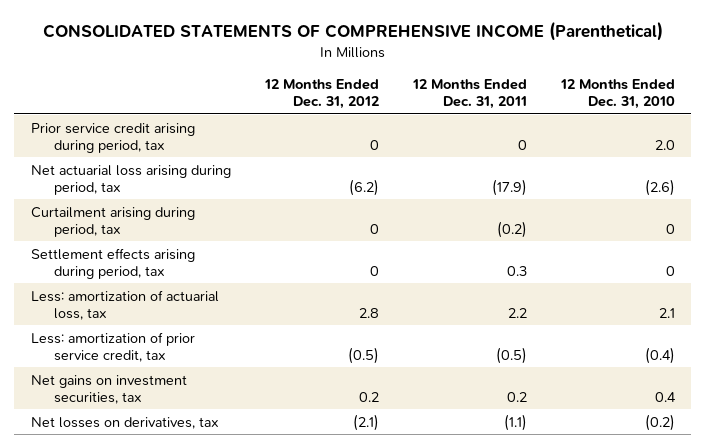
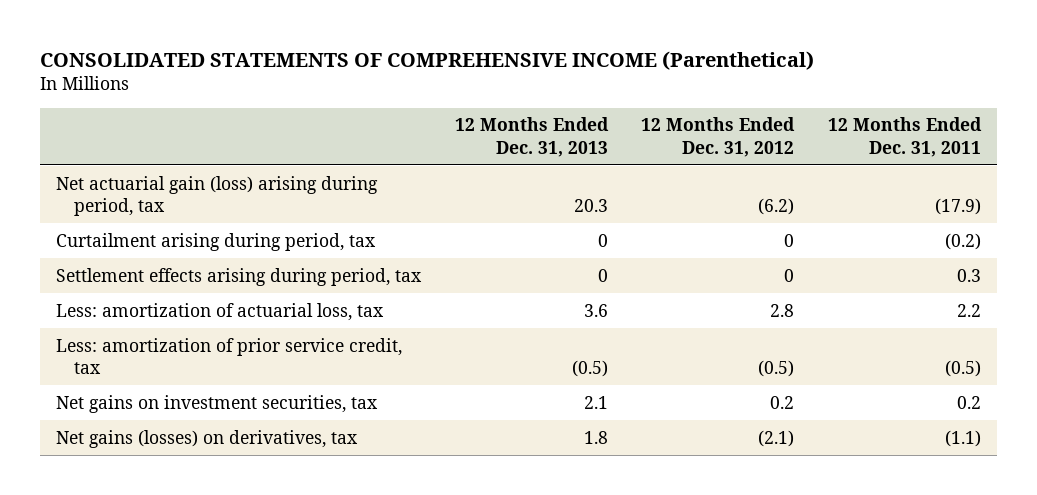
[559,78,675,110] 12 Months Ended Dec. 31, 2010 -> none
none -> [454,117,609,157] 12 Months Ended Dec. 31, 2013
[30,122,195,153] Prior service credit arising during period, tax -> none
[30,164,231,195] Net actuarial loss arising during period, tax -> [56,175,379,217] Net actuarial gain (loss) arising during period, tax
[30,416,219,429] Net losses on derivatives, tax -> [56,429,359,448] Net gains (losses) on derivatives, tax

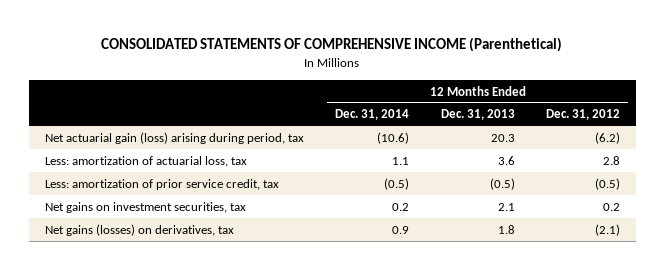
[827,117,982,157] 12 Months Ended Dec. 31, 2011 -> none
none -> [335,109,410,121] Dec. 31, 2014
[56,232,377,251] Curtailment arising during period, tax -> none
[56,267,423,286] Settlement effects arising during period, tax -> none

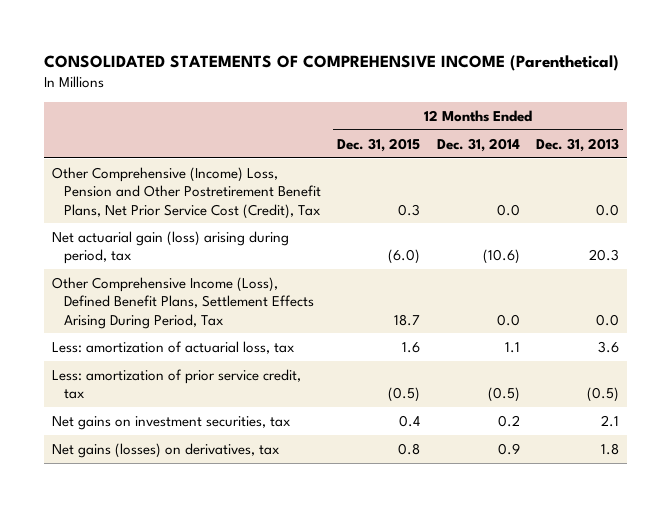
[546,109,621,121] Dec. 31, 2012 -> none
none -> [337,137,421,152] Dec. 31, 2015
none -> [52,166,321,219] Other Comprehensive (Income) Loss, Pension and Other Postretirement Benefit Plans, Net Prior Service Cost (Credit), Tax
none -> [52,276,314,329] Other Comprehensive Income (Loss), Defined Benefit Plans, Settlement Effects Arising During Period, Tax

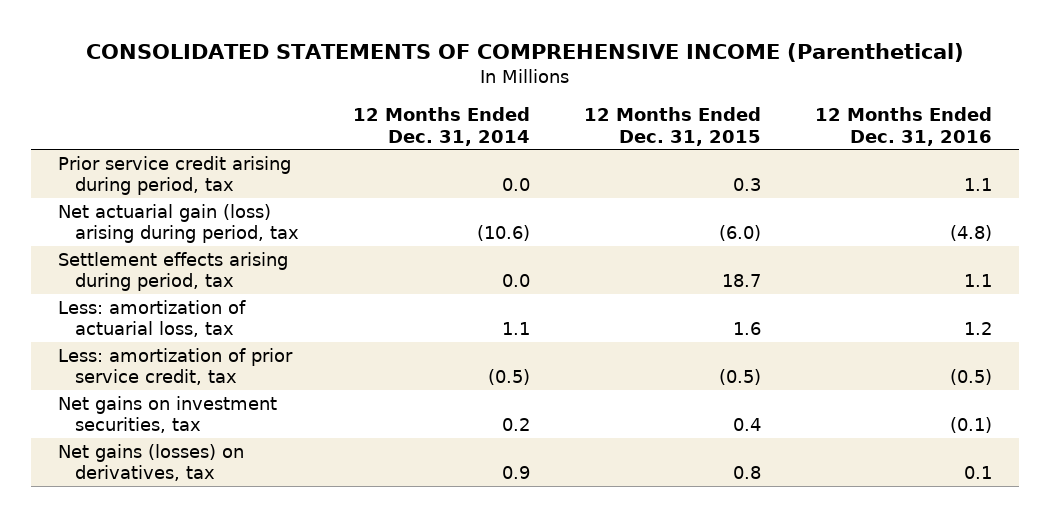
[535,137,619,152] Dec. 31, 2013 -> none
none -> [814,107,992,146] 12 Months Ended Dec. 31, 2016
[52,166,321,219] Other Comprehensive (Income) Loss, Pension and Other Postretirement Benefit Plans, Net Prior Service Cost (Credit), Tax -> [57,155,291,196] Prior service credit arising during period, tax
[52,276,314,329] Other Comprehensive Income (Loss), Defined Benefit Plans, Settlement Effects Arising During Period, Tax -> [57,251,288,292] Settlement effects arising during period, tax

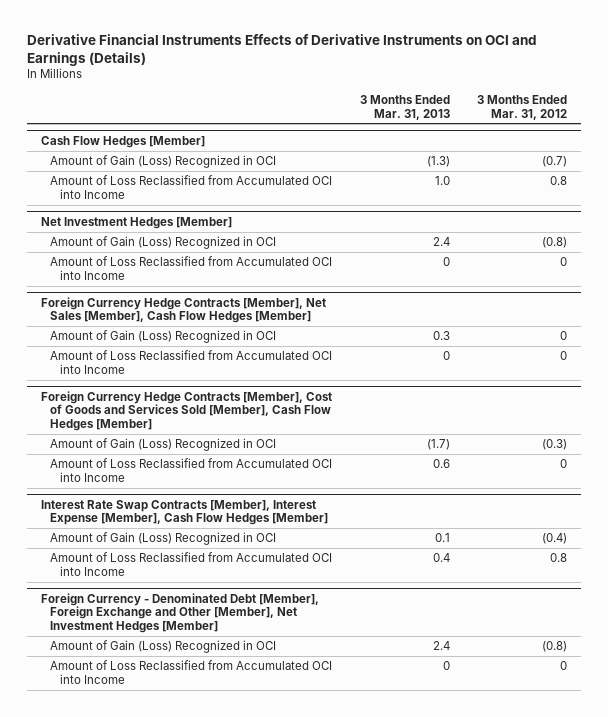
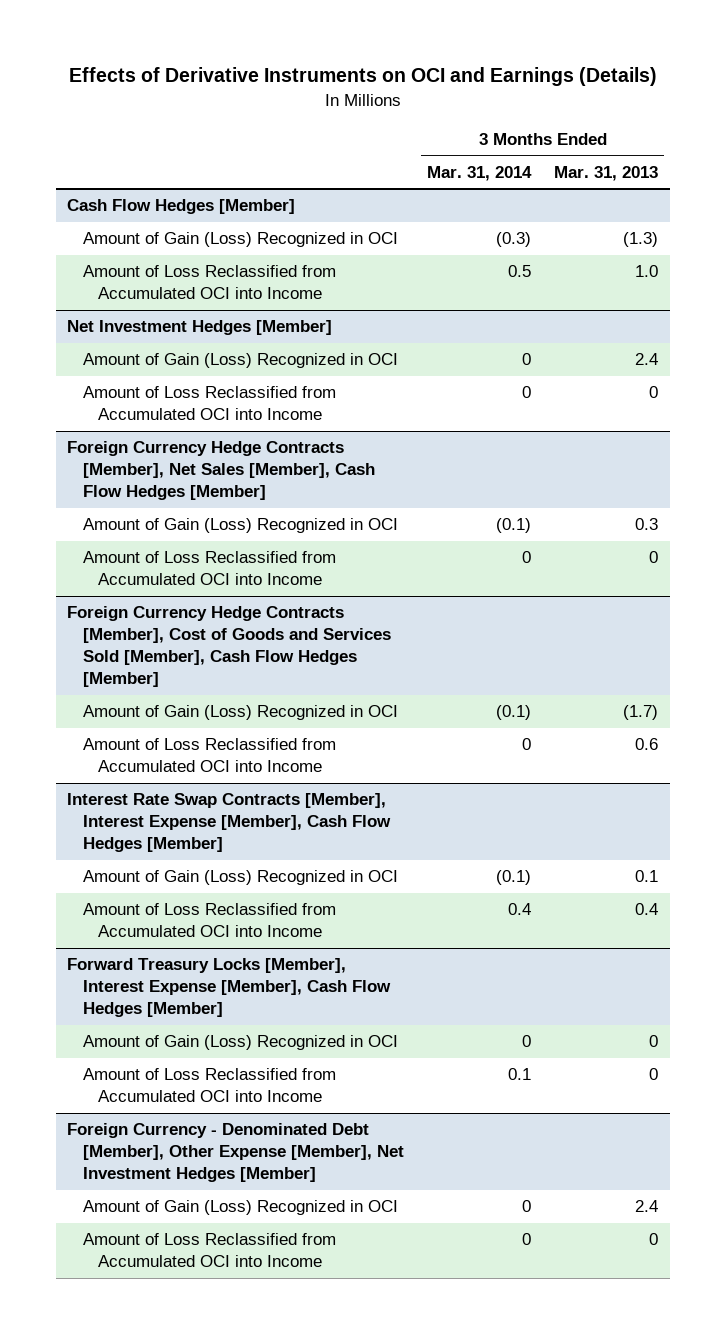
[26,33,537,66] Derivative Financial Instruments Effects of Derivative Instruments on OCI and Earnings (Details) -> [68,67,657,87] Effects of Derivative Instruments on OCI and Earnings (Details)
[477,95,568,120] 3 Months Ended Mar. 31, 2012 -> none
none -> [427,165,533,181] Mar. 31, 2014
none -> [67,958,391,1018] Forward Treasury Locks [Member], Interest Expense [Member], Cash Flow Hedges [Member]
none -> [82,1035,398,1051] Amount of Gain (Loss) Recognized in OCI
none -> [82,1068,336,1103] Amount of Loss Reclassified from Accumulated OCI into Income
[40,592,319,633] Foreign Currency - Denominated Debt [Member], Foreign Exchange and Other [Member], Net Investment Hedges [Member] -> [67,1123,404,1183] Foreign Currency - Denominated Debt [Member], Other Expense [Member], Net Investment Hedges [Member]

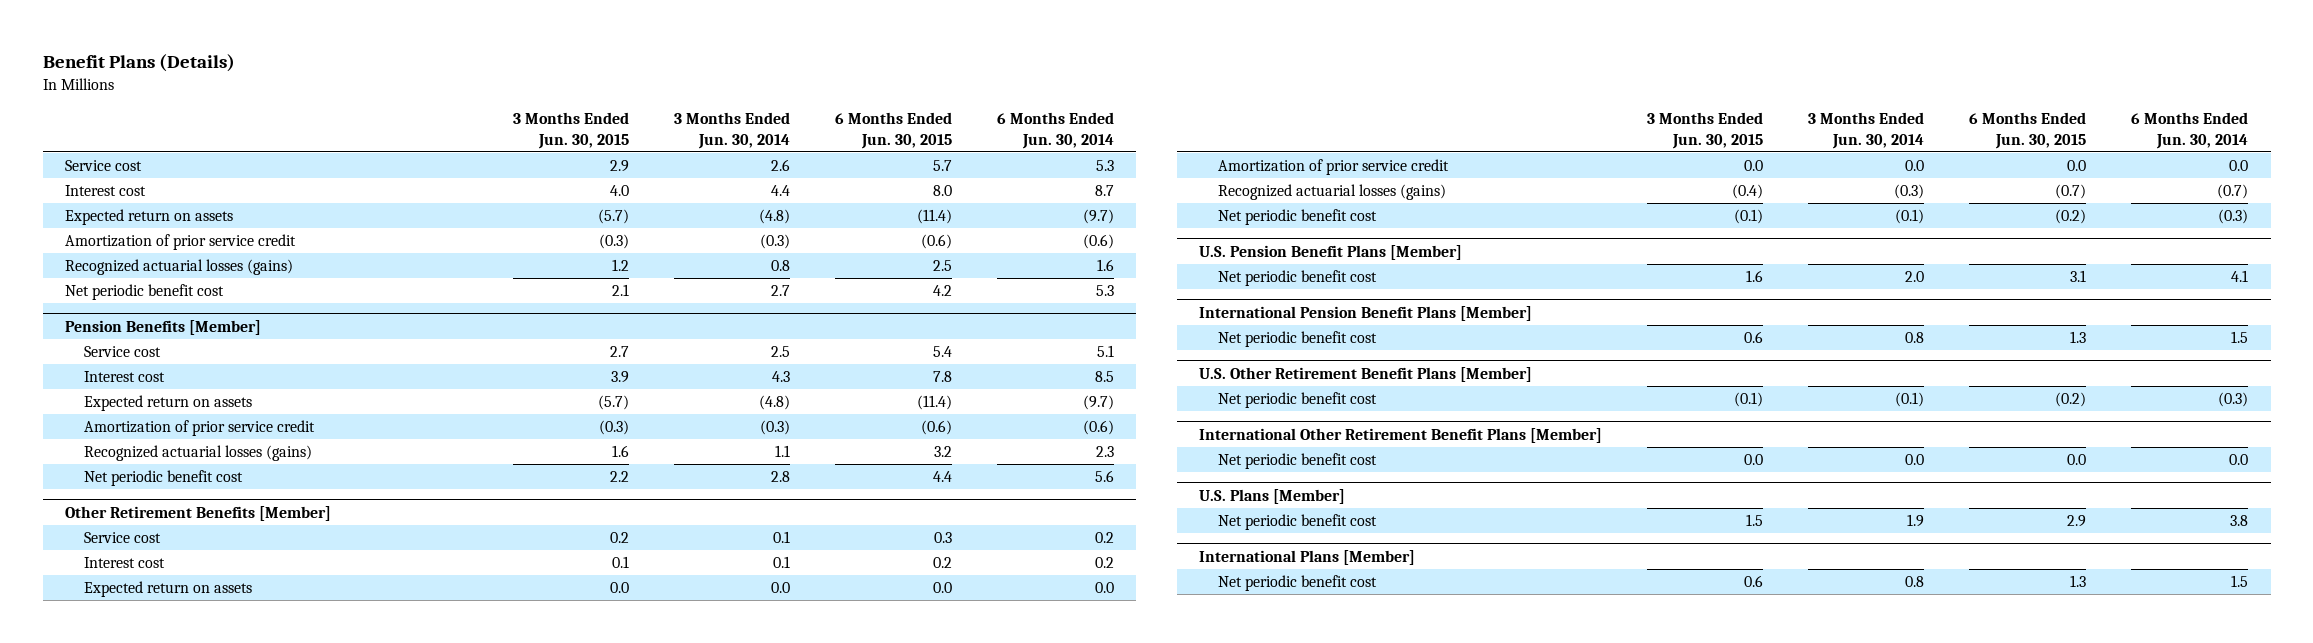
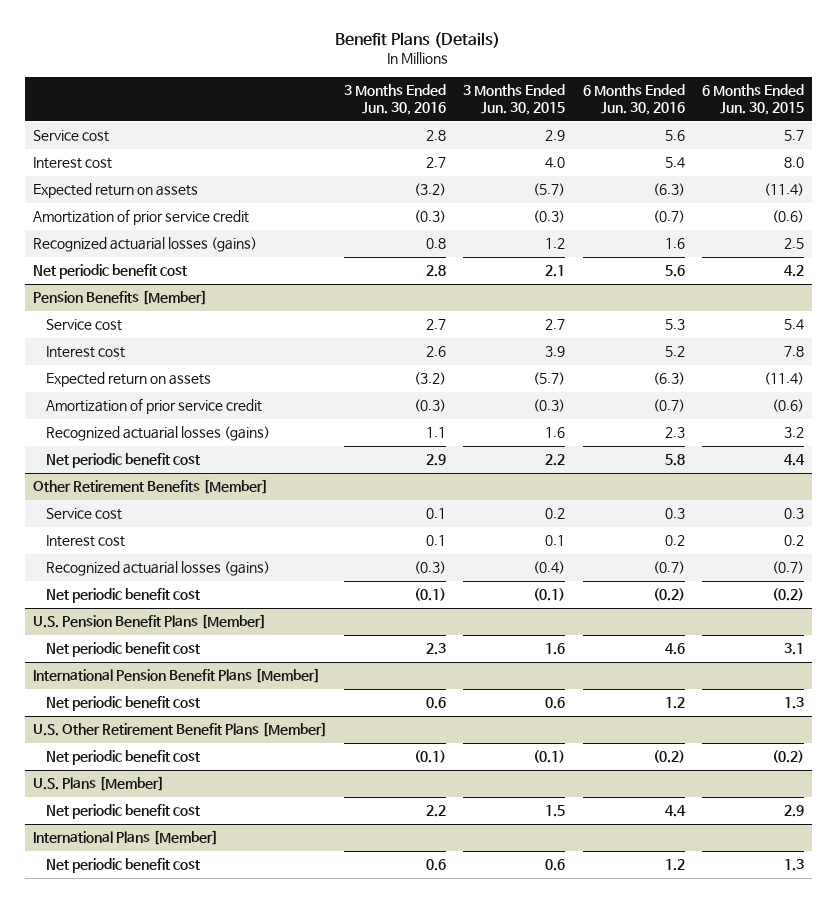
[674,111,791,149] 3 Months Ended Jun. 30, 2014 -> none
[996,111,1114,149] 6 Months Ended Jun. 30, 2014 -> none
none -> [344,84,447,116] 3 Months Ended Jun. 30, 2016
none -> [582,84,685,116] 6 Months Ended Jun. 30, 2016
[83,581,252,598] Expected return on assets -> none
[1217,159,1449,176] Amortization of prior service credit -> none
[1199,427,1603,443] International Other Retirement Benefit Plans [Member] -> none
[1217,453,1377,470] Net periodic benefit cost -> none

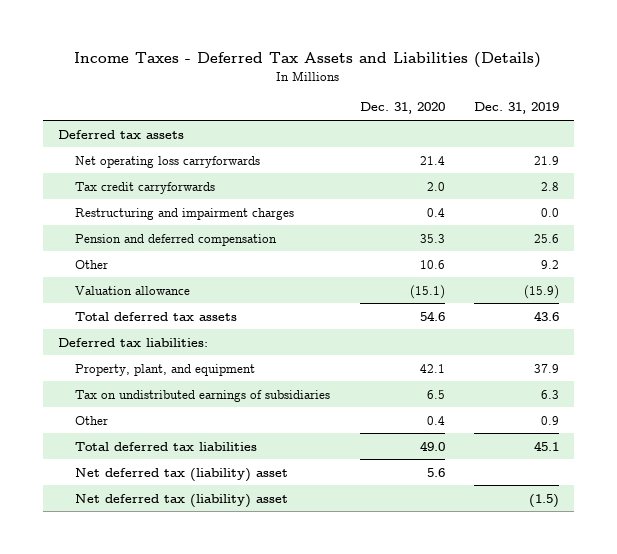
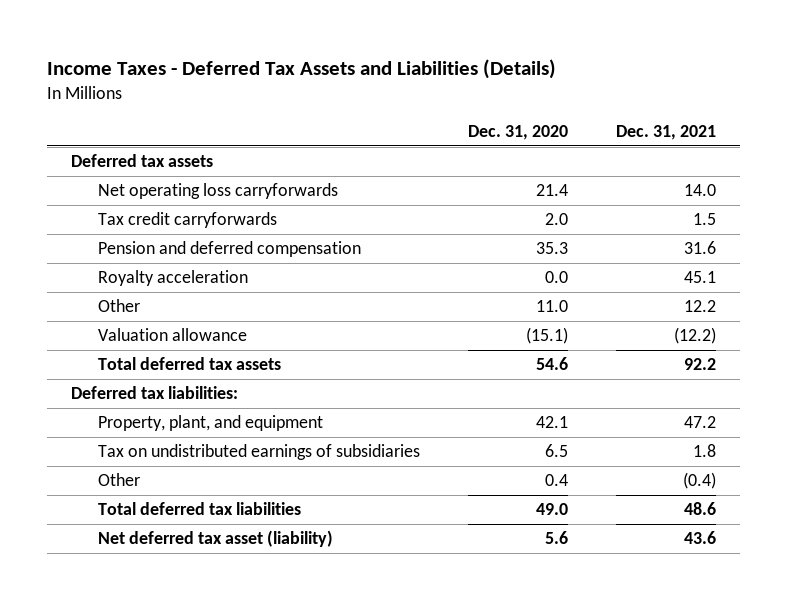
[474,102,560,115] Dec. 31, 2019 -> none
none -> [615,124,716,140] Dec. 31, 2021
[75,207,295,220] Restructuring and impairment charges -> none
none -> [97,270,248,287] Royalty acceleration
[419,259,445,269] 10.6 -> [535,300,568,313] 11.0
[75,493,289,508] Net deferred tax (liability) asset -> none
[75,467,289,482] Net deferred tax (liability) asset -> [97,530,333,548] Net deferred tax asset (liability)

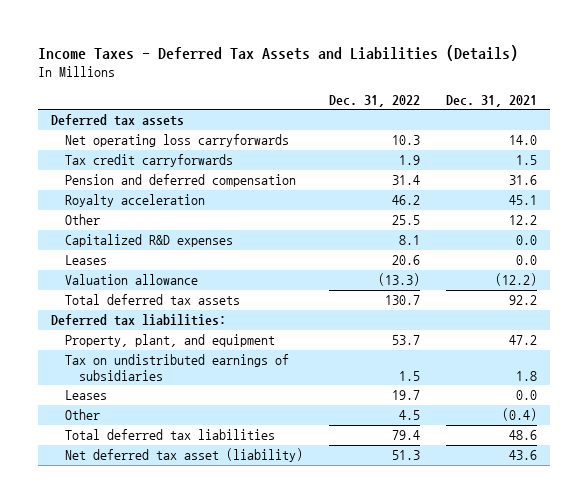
[467,124,568,140] Dec. 31, 2020 -> none
none -> [328,94,420,107] Dec. 31, 2022
none -> [64,234,233,248] Capitalized R&D expenses
none -> [64,255,107,266] Leases
none -> [64,390,107,401] Leases

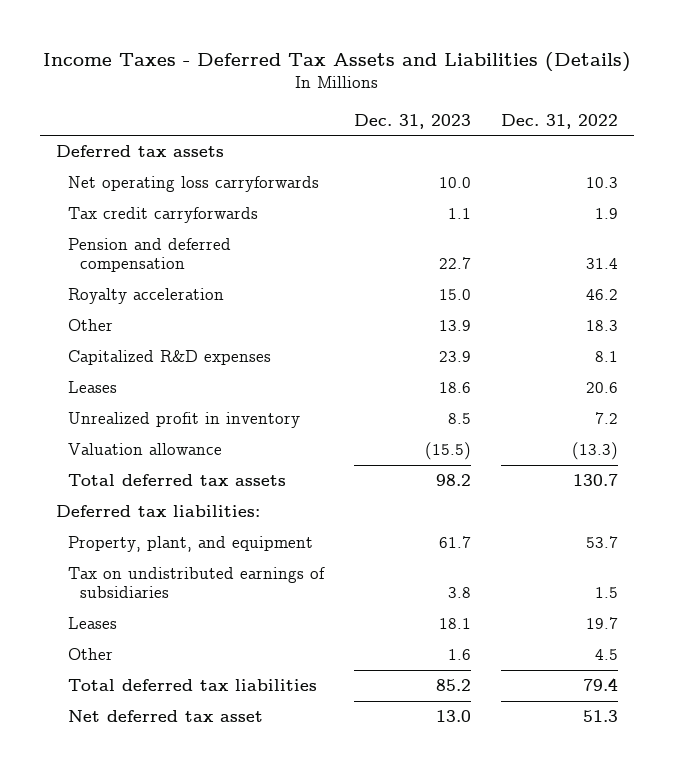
[446,94,538,107] Dec. 31, 2021 -> none
none -> [354,113,472,129] Dec. 31, 2023
[391,215,420,226] 25.5 -> [586,319,619,331] 18.3
none -> [67,411,300,428] Unrealized profit in inventory
[64,448,303,463] Net deferred tax asset (liability) -> [67,709,263,722] Net deferred tax asset

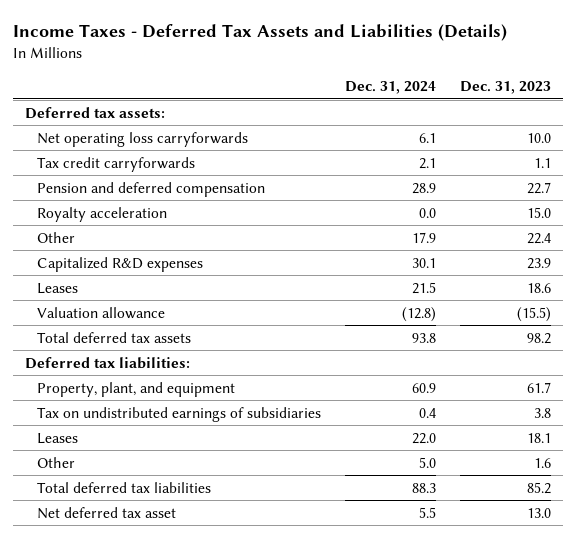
[501,113,619,129] Dec. 31, 2022 -> none
none -> [344,81,436,95] Dec. 31, 2024
[55,144,224,157] Deferred tax assets -> [25,106,166,119] Deferred tax assets:
[439,319,472,331] 13.9 -> [527,232,552,244] 22.4
[67,411,300,428] Unrealized profit in inventory -> none

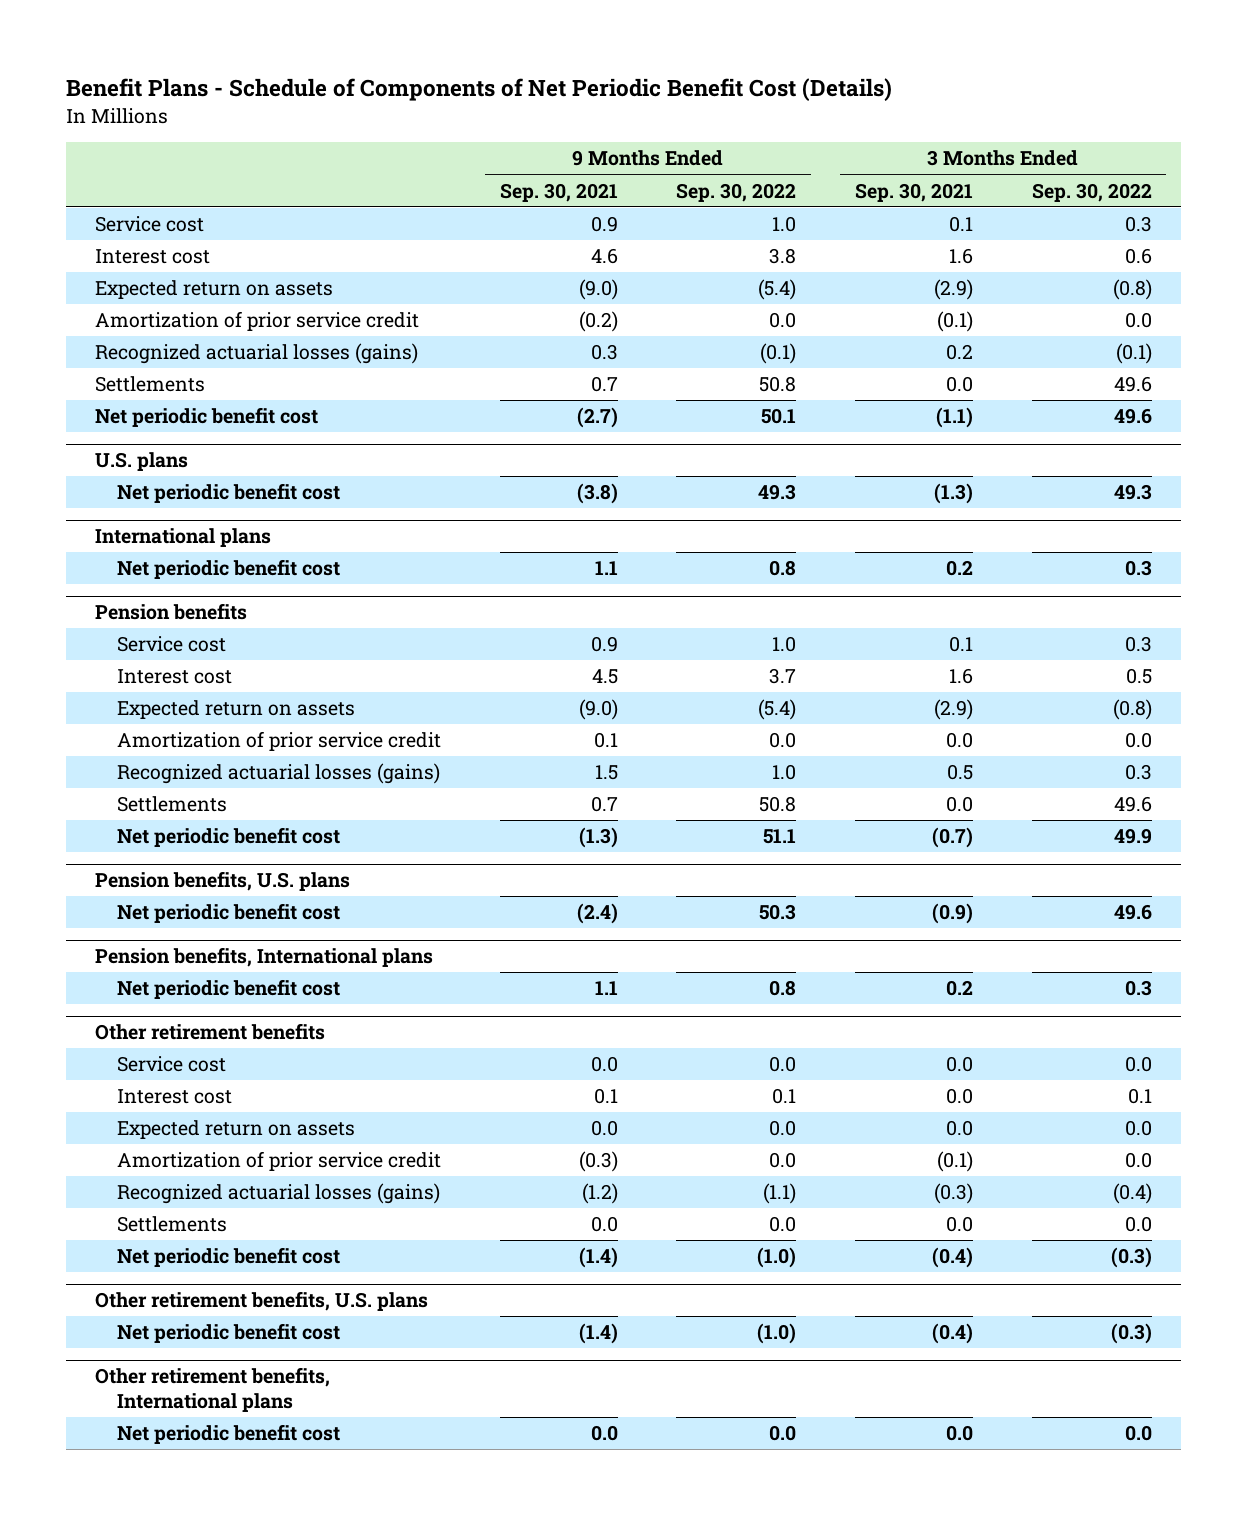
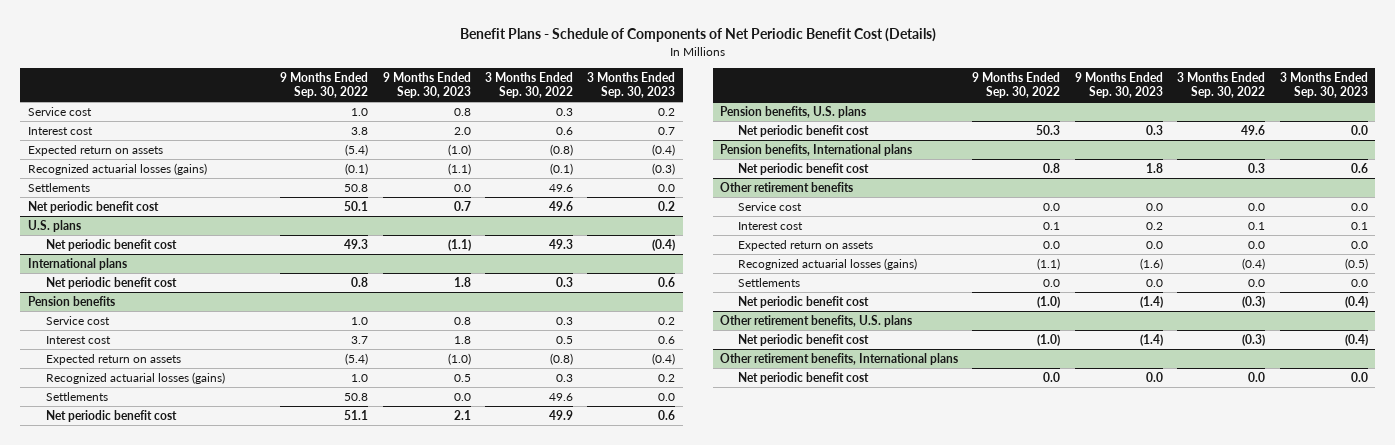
[499,182,618,202] Sep. 30, 2021 -> none
[855,182,974,202] Sep. 30, 2021 -> none
none -> [382,71,471,99] 9 Months Ended Sep. 30, 2023
none -> [587,71,676,99] 3 Months Ended Sep. 30, 2023
[95,311,420,332] Amortization of prior service credit -> none
[117,731,442,752] Amortization of prior service credit -> none
[117,1151,442,1172] Amortization of prior service credit -> none

